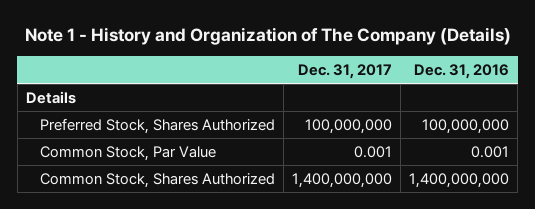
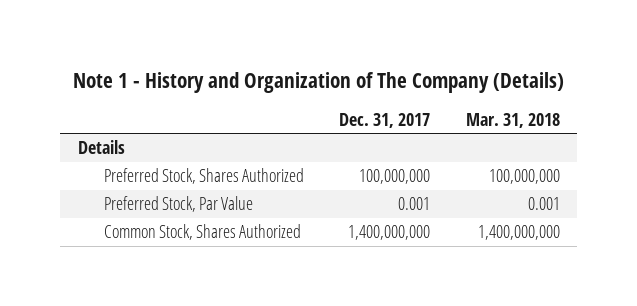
[414,64,510,80] Dec. 31, 2016 -> none
none -> [465,112,560,128] Mar. 31, 2018
[40,145,217,161] Common Stock, Par Value -> [103,196,253,213] Preferred Stock, Par Value

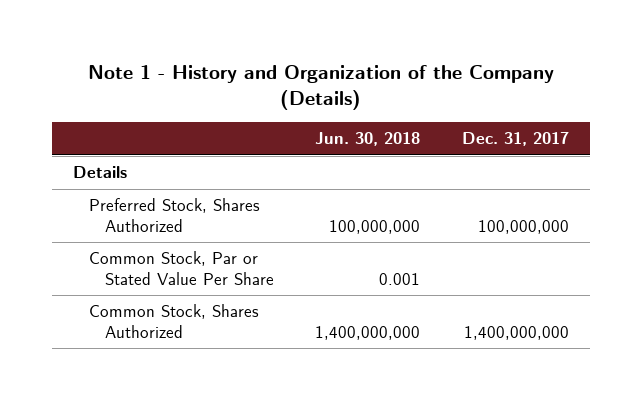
[72,71,564,93] Note 1 - History and Organization of The Company (Details) -> [87,64,554,110] Note 1 - History and Organization of the Company (Details)
[465,112,560,128] Mar. 31, 2018 -> none
none -> [315,132,421,147] Jun. 30, 2018
[103,196,253,213] Preferred Stock, Par Value -> none
none -> [88,251,274,285] Common Stock, Par or Stated Value Per Share

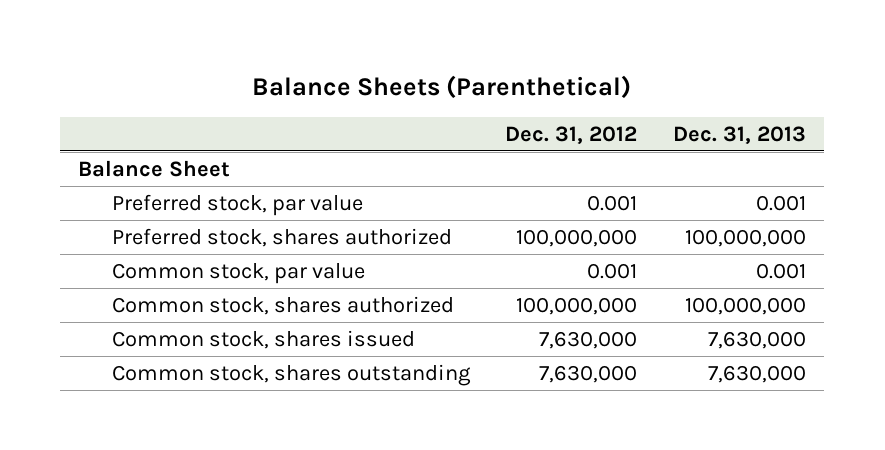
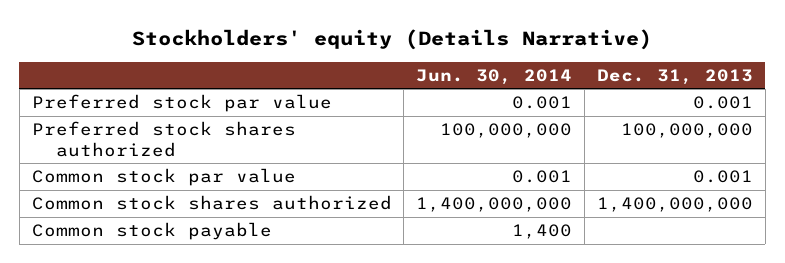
[252,74,632,99] Balance Sheets (Parenthetical) -> [132,28,653,50] Stockholders' equity (Details Narrative)
[505,125,638,144] Dec. 31, 2012 -> none
none -> [416,68,573,85] Jun. 30, 2014
[78,159,231,177] Balance Sheet -> none
[111,329,415,349] Common stock, shares issued -> none
[111,363,471,386] Common stock, shares outstanding -> none
[111,193,363,216] Preferred stock, par value -> [31,94,332,113] Preferred stock par value
[111,227,452,247] Preferred stock, shares authorized -> [31,121,296,157] Preferred stock shares authorized
[111,262,365,284] Common stock, par value -> [31,168,296,187] Common stock par value
[111,295,454,315] Common stock, shares authorized -> [31,195,392,211] Common stock shares authorized
[685,296,807,315] 100,000,000 -> [597,197,754,213] 1,400,000,000
none -> [31,222,272,241] Common stock payable

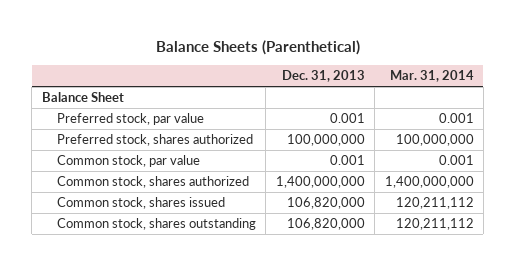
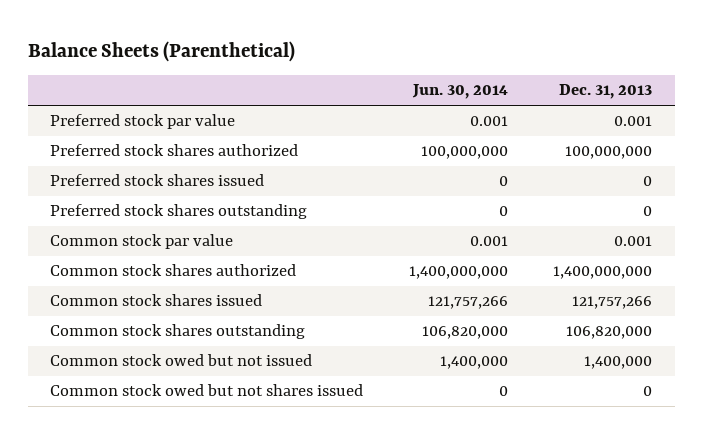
[389,70,474,83] Mar. 31, 2014 -> none
none -> [411,84,508,100] Jun. 30, 2014
[41,92,124,103] Balance Sheet -> none
[56,113,204,126] Preferred stock, par value -> [50,114,236,130] Preferred stock par value
[56,134,253,147] Preferred stock, shares authorized -> [50,144,299,157] Preferred stock shares authorized
none -> [50,174,265,187] Preferred stock shares issued
none -> [50,204,308,220] Preferred stock shares outstanding
[56,155,200,168] Common stock, par value -> [50,234,234,250] Common stock par value
[56,176,249,189] Common stock, shares authorized -> [50,264,297,277] Common stock shares authorized
[56,197,225,210] Common stock, shares issued -> [50,294,263,307] Common stock shares issued
[286,197,365,210] 106,820,000 -> [572,296,653,310] 121,757,266
[56,218,256,231] Common stock, shares outstanding -> [50,324,306,340] Common stock shares outstanding
none -> [50,354,313,367] Common stock owed but not issued
none -> [50,384,364,397] Common stock owed but not shares issued

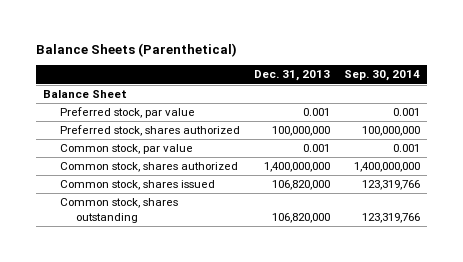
[411,84,508,100] Jun. 30, 2014 -> none
none -> [343,70,420,82] Sep. 30, 2014
[50,174,265,187] Preferred stock shares issued -> none
[50,204,308,220] Preferred stock shares outstanding -> none
[50,354,313,367] Common stock owed but not issued -> none
[50,384,364,397] Common stock owed but not shares issued -> none
none -> [43,90,128,99] Balance Sheet
[50,114,236,130] Preferred stock par value -> [59,107,195,119] Preferred stock, par value
[50,144,299,157] Preferred stock shares authorized -> [59,125,240,137] Preferred stock, shares authorized
[50,234,234,250] Common stock par value -> [59,144,193,155] Common stock, par value
[50,264,297,277] Common stock shares authorized -> [59,162,238,173] Common stock, shares authorized
[50,294,263,307] Common stock shares issued -> [59,180,215,191] Common stock, shares issued
[572,296,653,310] 121,757,266 -> [271,180,330,191] 106,820,000
[50,324,306,340] Common stock shares outstanding -> [59,198,178,223] Common stock, shares outstanding

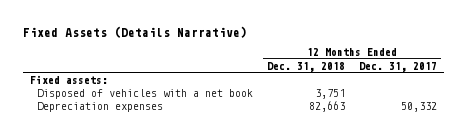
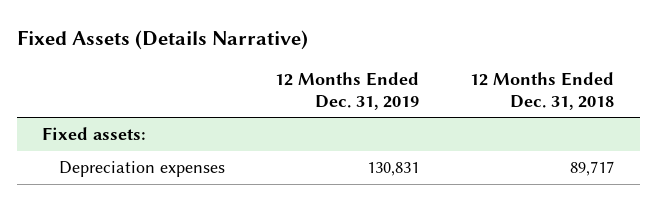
[358,61,437,72] Dec. 31, 2017 -> none
none -> [275,71,420,110] 12 Months Ended Dec. 31, 2019
[36,88,253,99] Disposed of vehicles with a net book -> none
[308,100,345,112] 82,663 -> [570,161,615,177] 89,717

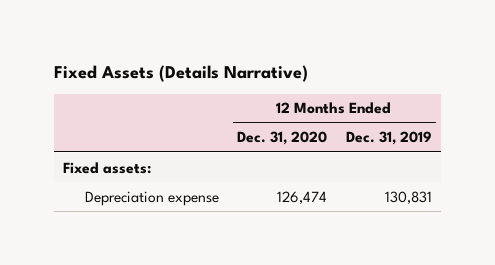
[470,71,615,110] 12 Months Ended Dec. 31, 2018 -> none
none -> [237,131,328,146] Dec. 31, 2020
[58,161,225,178] Depreciation expenses -> [84,190,219,206] Depreciation expense

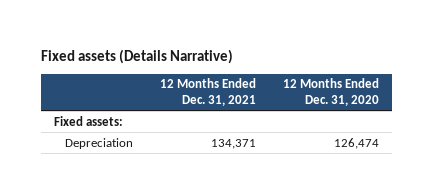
[54,65,309,83] Fixed Assets (Details Narrative) -> [40,48,233,64] Fixed assets (Details Narrative)
[345,131,432,146] Dec. 31, 2019 -> none
none -> [159,78,256,106] 12 Months Ended Dec. 31, 2021
[84,190,219,206] Depreciation expense -> [65,137,134,149] Depreciation

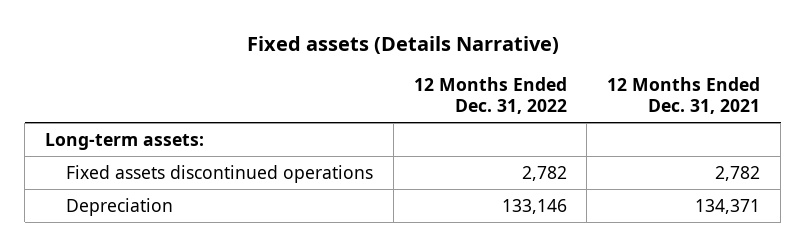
[282,78,379,106] 12 Months Ended Dec. 31, 2020 -> none
none -> [413,77,567,115] 12 Months Ended Dec. 31, 2022
[54,115,124,126] Fixed assets: -> [44,132,204,150] Long-term assets:
none -> [65,164,373,183] Fixed assets discontinued operations

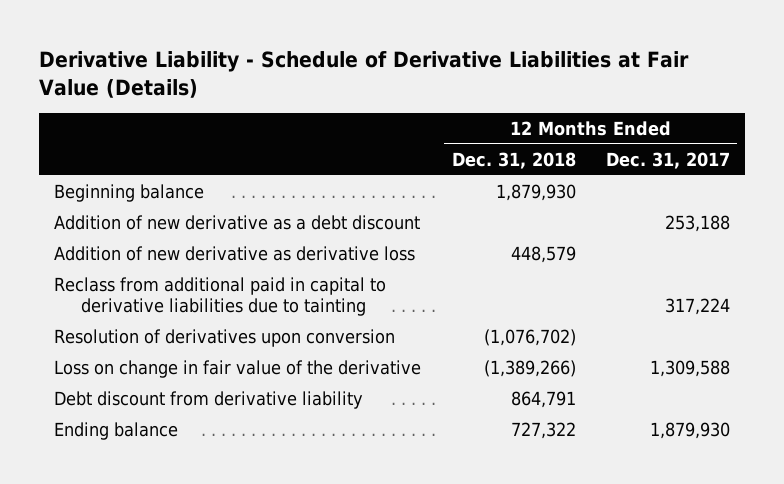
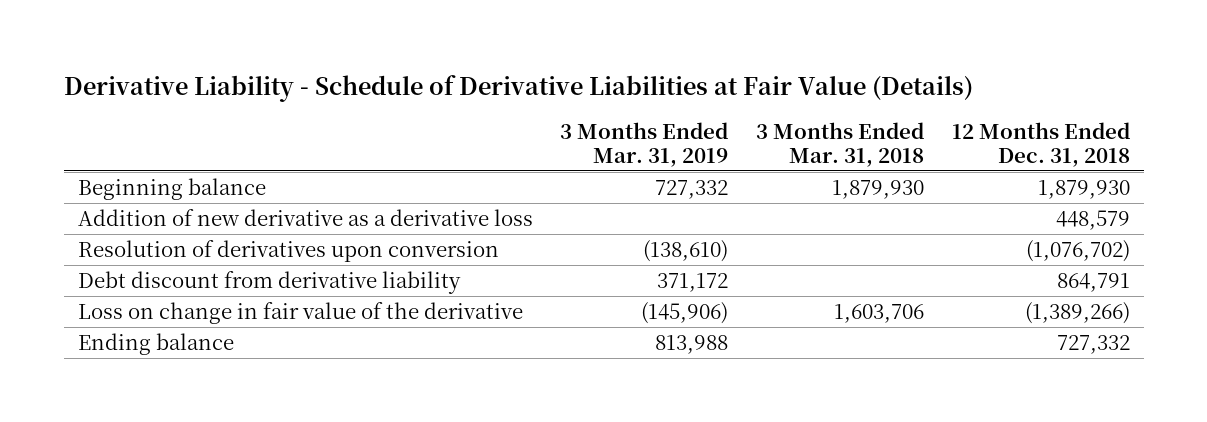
[605,151,730,169] Dec. 31, 2017 -> none
none -> [560,121,729,167] 3 Months Ended Mar. 31, 2019
none -> [755,121,924,167] 3 Months Ended Mar. 31, 2018
[54,214,421,230] Addition of new derivative as a debt discount -> none
[54,276,387,317] Reclass from additional paid in capital to derivative liabilities due to tainting -> none
[54,245,416,261] Addition of new derivative as derivative loss -> [77,208,533,226] Addition of new derivative as a derivative loss
[54,359,422,378] Loss on change in fair value of the derivative -> [77,301,523,324] Loss on change in fair value of the derivative
[510,421,576,439] 727,322 -> [1056,334,1130,354] 727,332

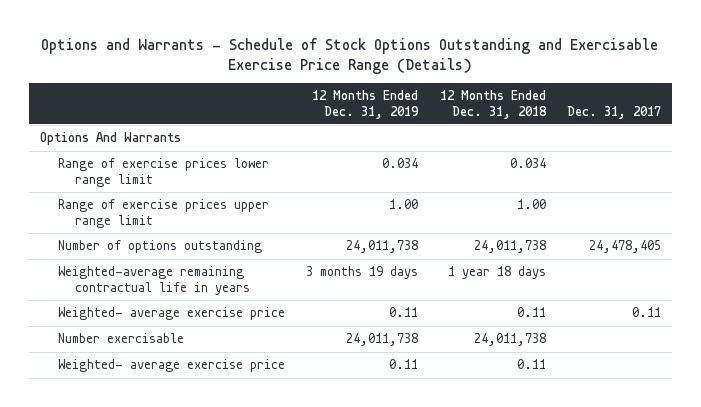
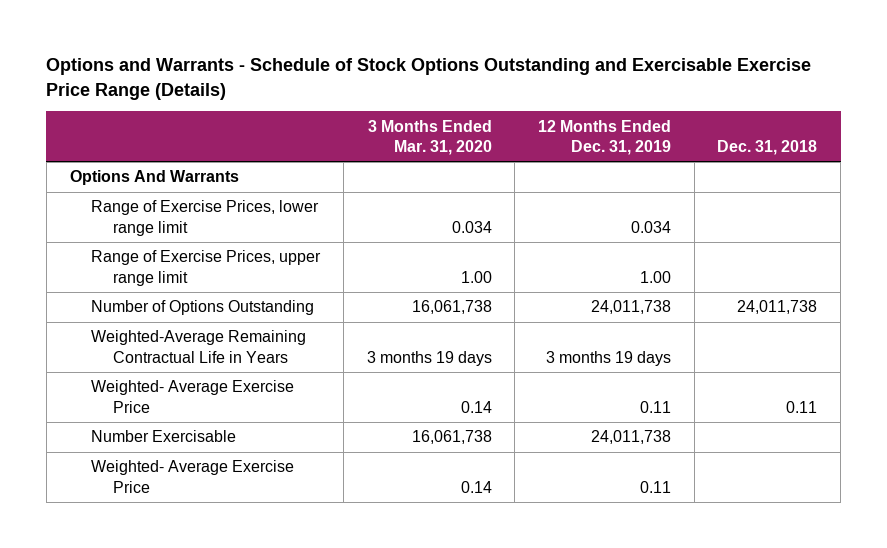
[439,90,547,119] 12 Months Ended Dec. 31, 2018 -> none
[566,105,661,119] Dec. 31, 2017 -> none
none -> [367,119,492,156] 3 Months Ended Mar. 31, 2020
none -> [717,140,818,156] Dec. 31, 2018
[57,158,269,187] Range of exercise prices lower range limit -> [91,200,320,236] Range of Exercise Prices, lower range limit
[57,199,269,228] Range of exercise prices upper range limit -> [91,250,322,286] Range of Exercise Prices, upper range limit
[57,240,262,254] Number of options outstanding -> [91,300,315,316] Number of Options Outstanding
[57,266,251,295] Weighted-average remaining contractual life in years -> [91,330,307,363] Weighted-Average Remaining Contractual Life in Years
[57,307,285,321] Weighted- average exercise price -> [91,380,295,413] Weighted- Average Exercise Price
[57,333,184,344] Number exercisable -> [91,430,237,443] Number Exercisable
[57,359,285,373] Weighted- average exercise price -> [91,460,295,493] Weighted- Average Exercise Price

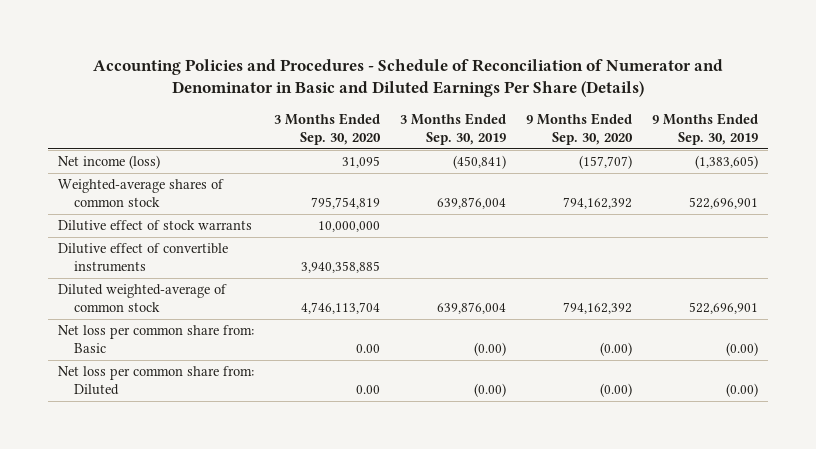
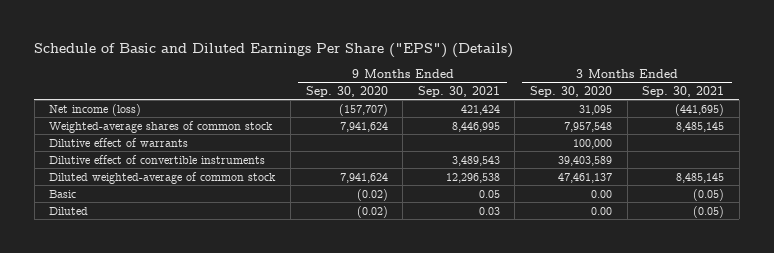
[92,58,723,98] Accounting Policies and Procedures - Schedule of Reconciliation of Numerator and Denominator in Basic and Diluted Earnings Per Share (Details) -> [34,42,514,58] Schedule of Basic and Diluted Earnings Per Share ("EPS") (Details)
[399,113,506,145] 3 Months Ended Sep. 30, 2019 -> none
[652,113,759,145] 9 Months Ended Sep. 30, 2019 -> none
none -> [417,85,500,97] Sep. 30, 2021
none -> [642,85,725,97] Sep. 30, 2021
[57,325,254,354] Net loss per common share from: Basic -> none
[57,366,254,396] Net loss per common share from: Diluted -> none
[310,197,380,210] 795,754,819 -> [563,121,612,132] 7,957,548
[563,197,633,210] 794,162,392 -> [339,121,388,132] 7,941,624
[57,220,252,232] Dilutive effect of stock warrants -> [49,137,189,147] Dilutive effect of warrants
[317,221,380,233] 10,000,000 -> [572,138,612,149] 100,000
[300,261,380,274] 3,940,358,885 -> [557,155,612,166] 39,403,589
[300,302,380,315] 4,746,113,704 -> [557,172,612,183] 47,461,137
[563,302,633,315] 794,162,392 -> [339,172,388,183] 7,941,624
none -> [49,189,77,198] Basic
none -> [49,206,89,215] Diluted

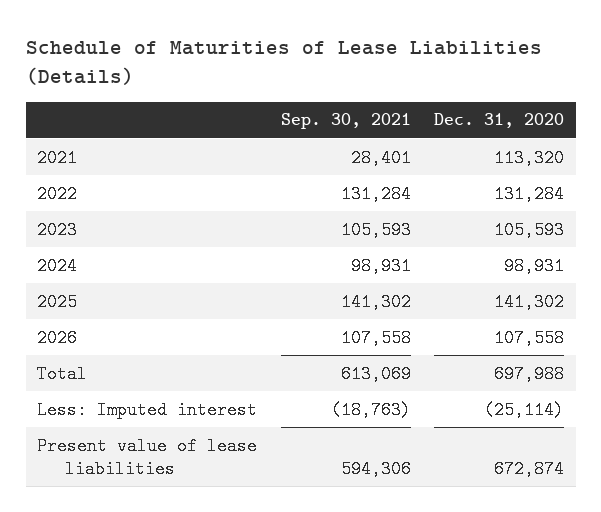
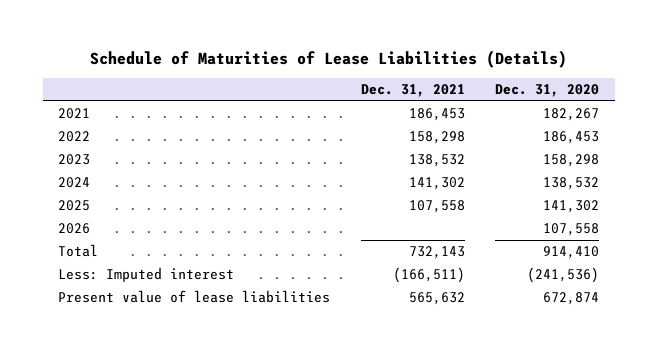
[280,113,411,130] Sep. 30, 2021 -> none
none -> [360,84,465,98] Dec. 31, 2021
[494,148,565,167] 113,320 -> [543,108,600,122] 182,267
[494,184,565,203] 131,284 -> [543,131,600,145] 186,453
[494,220,565,239] 105,593 -> [543,154,600,168] 158,298
[504,256,565,275] 98,931 -> [543,177,600,191] 138,532
[494,364,565,383] 697,988 -> [543,246,600,260] 914,410
[484,400,565,419] (25,114) -> [527,267,600,284] (241,536)

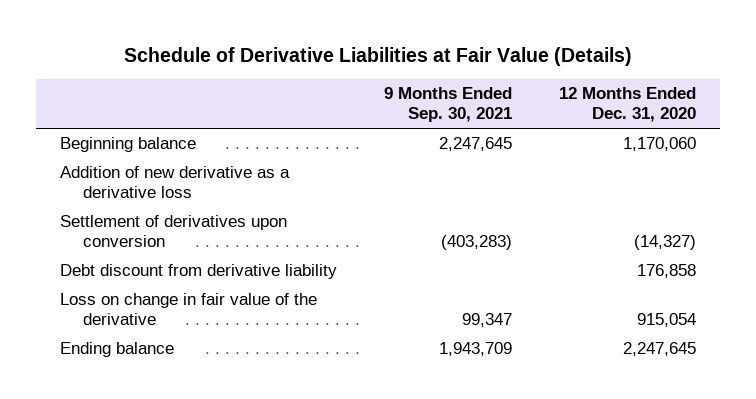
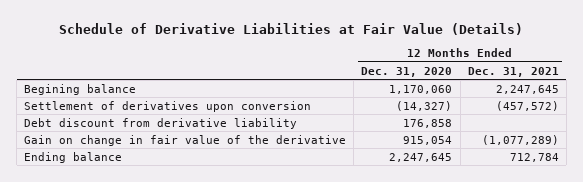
[384,87,513,123] 9 Months Ended Sep. 30, 2021 -> none
none -> [467,66,559,77] Dec. 31, 2021
[59,166,290,199] Addition of new derivative as a derivative loss -> none
[59,137,196,153] Beginning balance -> [24,83,137,95] Begining balance
[59,293,317,326] Loss on change in fair value of the derivative -> [24,134,347,146] Gain on change in fair value of the derivative

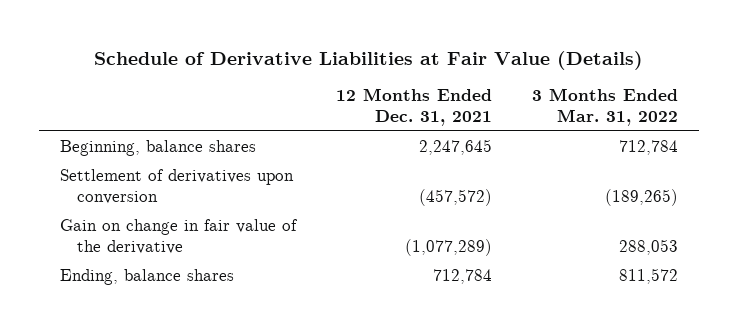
[361,66,453,77] Dec. 31, 2020 -> none
none -> [532,88,679,126] 3 Months Ended Mar. 31, 2022
[24,83,137,95] Begining balance -> [59,140,256,157] Beginning, balance shares
[24,117,298,129] Debt discount from derivative liability -> none
[24,151,123,163] Ending balance -> [59,269,234,286] Ending, balance shares

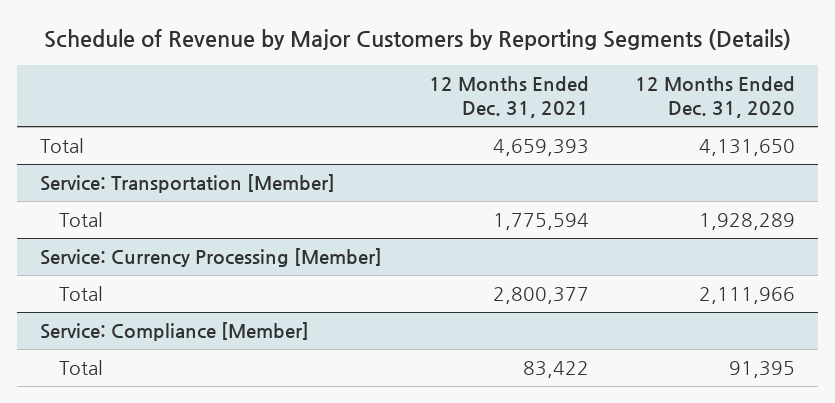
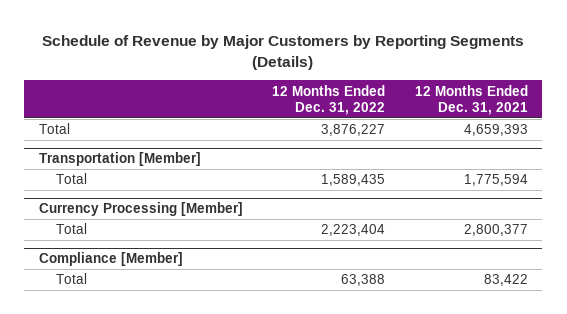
[634,76,795,119] 12 Months Ended Dec. 31, 2020 -> none
none -> [272,84,386,116] 12 Months Ended Dec. 31, 2022
[40,174,336,194] Service: Transportation [Member] -> [39,152,202,167] Transportation [Member]
[40,248,383,268] Service: Currency Processing [Member] -> [39,202,244,217] Currency Processing [Member]
[40,322,310,342] Service: Compliance [Member] -> [39,252,184,267] Compliance [Member]

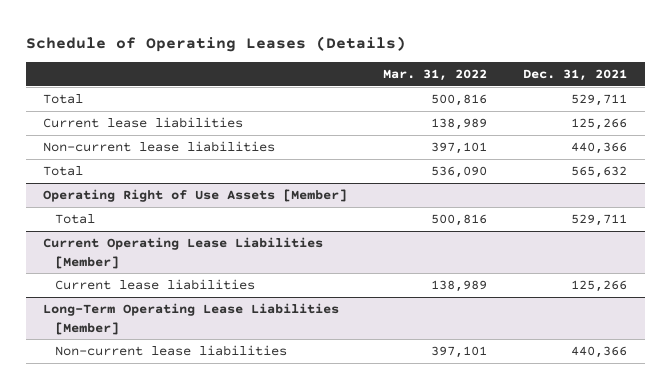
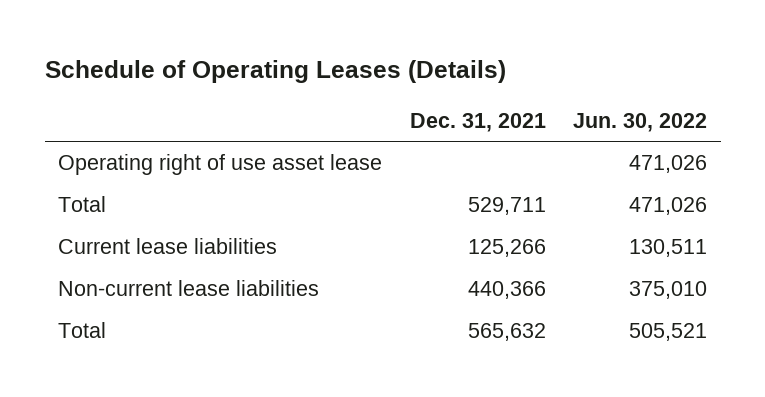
[383,69,488,82] Mar. 31, 2022 -> none
none -> [573,112,708,132] Jun. 30, 2022
none -> [58,154,383,176] Operating right of use asset lease
[43,189,348,203] Operating Right of Use Assets [Member] -> none
[54,214,95,225] Total -> none
[43,237,324,269] Current Operating Lease Liabilities [Member] -> none
[54,279,255,291] Current lease liabilities -> none
[43,303,340,335] Long-Term Operating Lease Liabilities [Member] -> none
[54,345,287,357] Non-current lease liabilities -> none

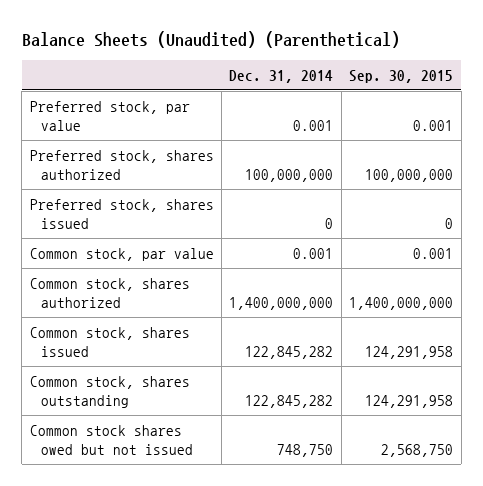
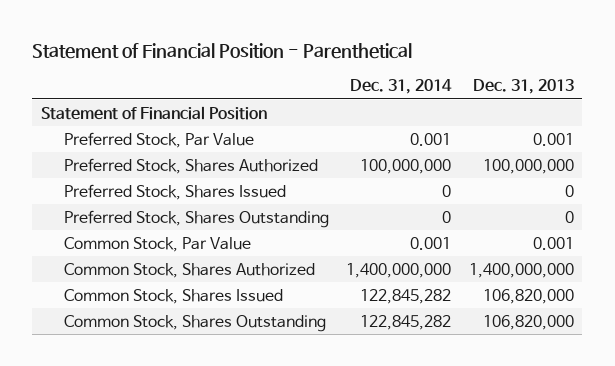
[21,30,400,48] Balance Sheets (Unaudited) (Parenthetical) -> [32,42,413,59] Statement of Financial Position - Parenthetical
[349,69,454,83] Sep. 30, 2015 -> none
none -> [472,78,574,94] Dec. 31, 2013
[29,424,193,456] Common stock shares owed but not issued -> none
none -> [41,105,268,120] Statement of Financial Position
[29,100,190,132] Preferred stock, par value -> [63,131,254,148] Preferred Stock, Par Value
[29,149,214,181] Preferred stock, shares authorized -> [63,157,318,174] Preferred Stock, Shares Authorized
[29,198,214,230] Preferred stock, shares issued -> [63,183,286,200] Preferred Stock, Shares Issued
none -> [63,209,329,228] Preferred Stock, Shares Outstanding
[29,247,214,261] Common stock, par value -> [63,236,251,252] Common Stock, Par Value
[29,277,190,309] Common stock, shares authorized -> [63,262,315,278] Common Stock, Shares Authorized
[29,326,190,358] Common stock, shares issued -> [63,288,283,304] Common Stock, Shares Issued
[29,375,190,409] Common stock, shares outstanding -> [63,314,326,332] Common Stock, Shares Outstanding

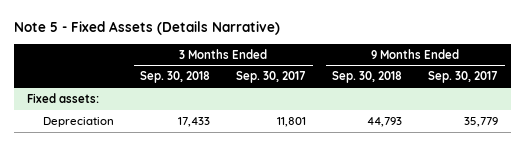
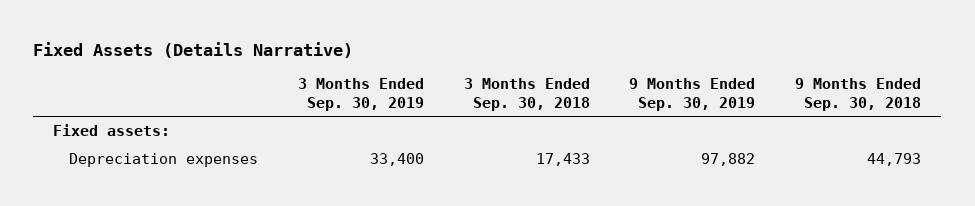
[13,21,280,36] Note 5 - Fixed Assets (Details Narrative) -> [33,41,354,58] Fixed Assets (Details Narrative)
[236,71,307,84] Sep. 30, 2017 -> none
[428,71,499,84] Sep. 30, 2017 -> none
none -> [297,78,424,111] 3 Months Ended Sep. 30, 2019
none -> [629,78,756,111] 9 Months Ended Sep. 30, 2019
[43,116,115,127] Depreciation -> [68,153,258,168] Depreciation expenses

